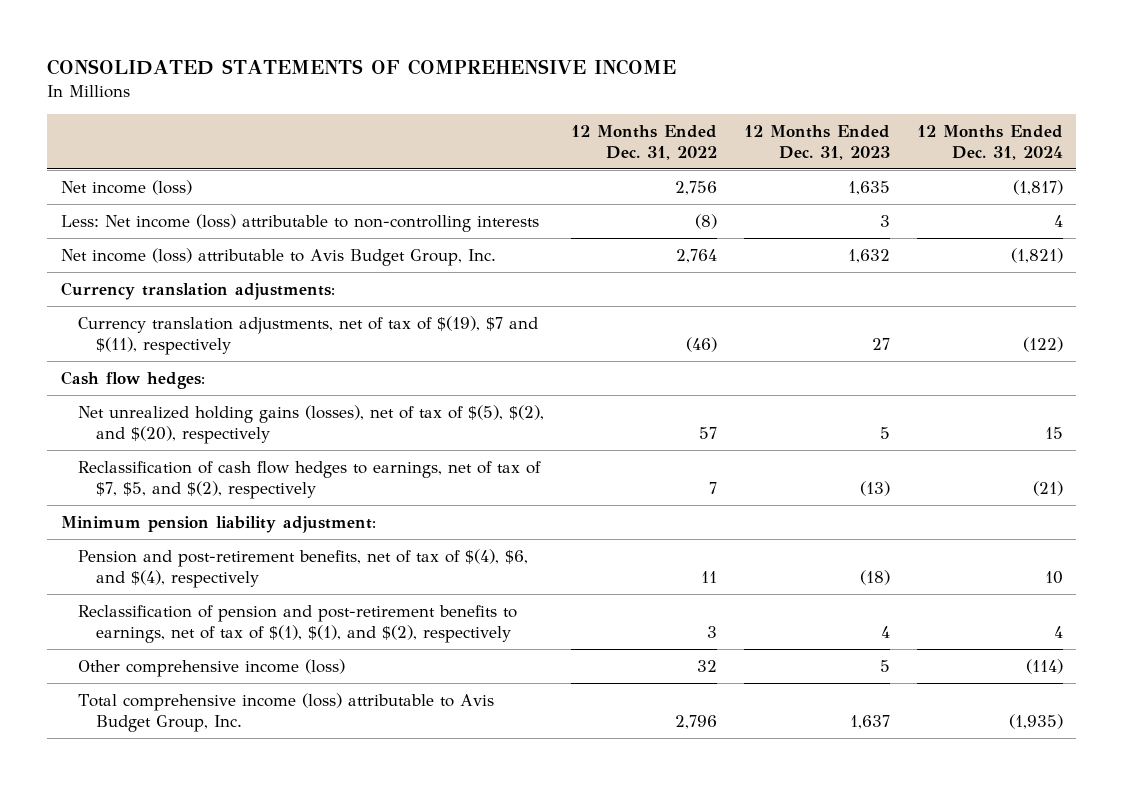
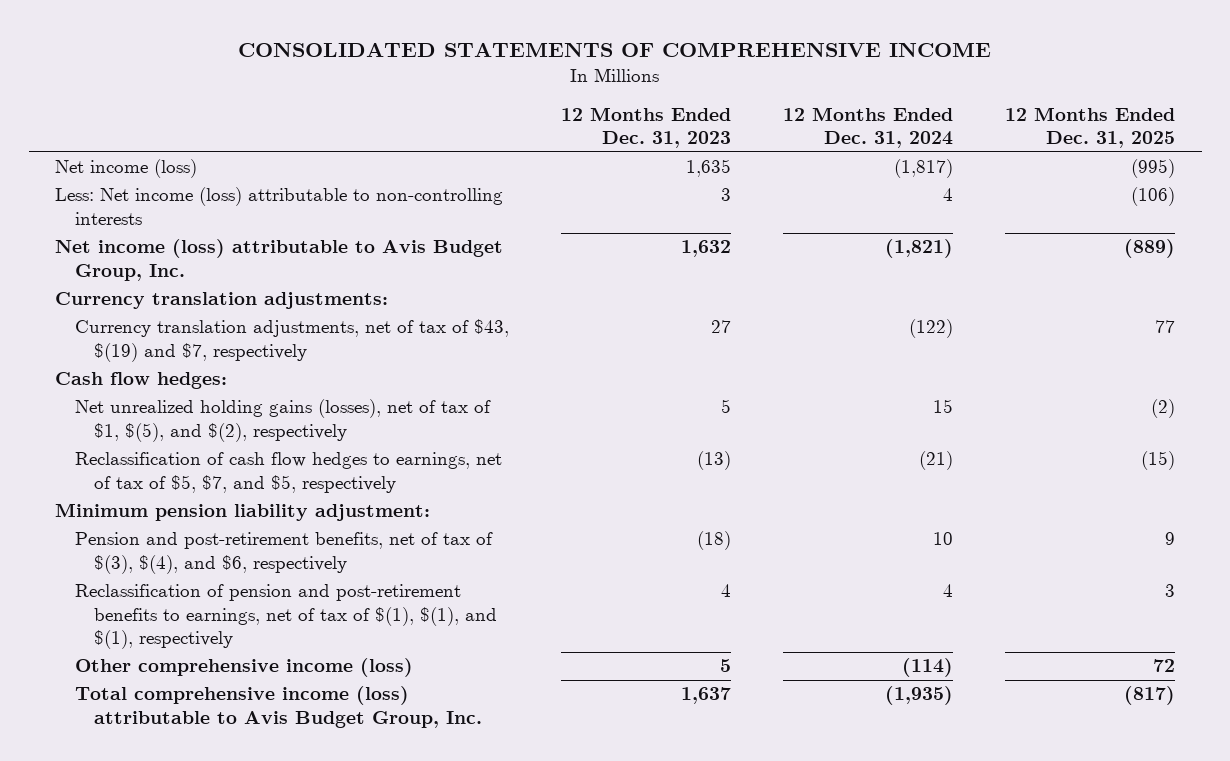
[571,124,718,160] 12 Months Ended Dec. 31, 2022 -> none
none -> [1005,106,1176,149] 12 Months Ended Dec. 31, 2025
[78,315,539,355] Currency translation adjustments, net of tax of $(19), $7 and $(11), respectively -> [74,319,509,362] Currency translation adjustments, net of tax of $43, $(19) and $7, respectively
[78,404,545,444] Net unrealized holding gains (losses), net of tax of $(5), $(2), and $(20), respectively -> [74,399,491,442] Net unrealized holding gains (losses), net of tax of $1, $(5), and $(2), respectively
[78,460,542,499] Reclassification of cash flow hedges to earnings, net of tax of $7, $5, and $(2), respectively -> [74,452,502,493] Reclassification of cash flow hedges to earnings, net of tax of $5, $7, and $5, respectively
[78,548,529,588] Pension and post-retirement benefits, net of tax of $(4), $6, and $(4), respectively -> [74,532,493,574] Pension and post-retirement benefits, net of tax of $(3), $(4), and $6, respectively
[78,604,518,643] Reclassification of pension and post-retirement benefits to earnings, net of tax of $(1), $(1), and $(2), respectively -> [74,584,498,650] Reclassification of pension and post-retirement benefits to earnings, net of tax of $(1), $(1), and $(1), respectively

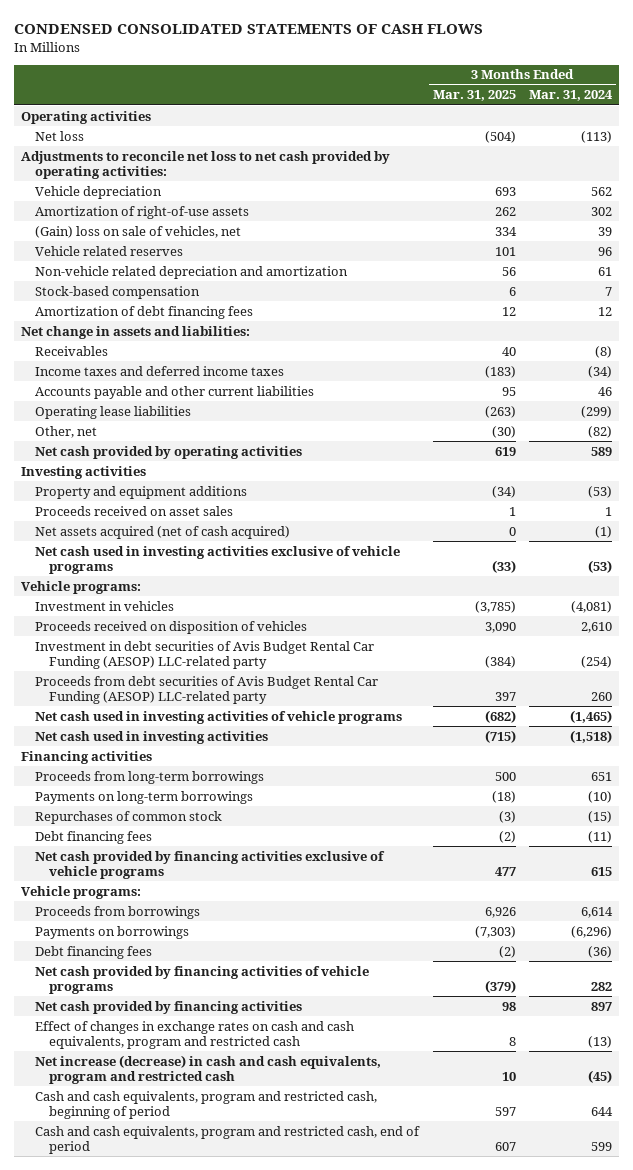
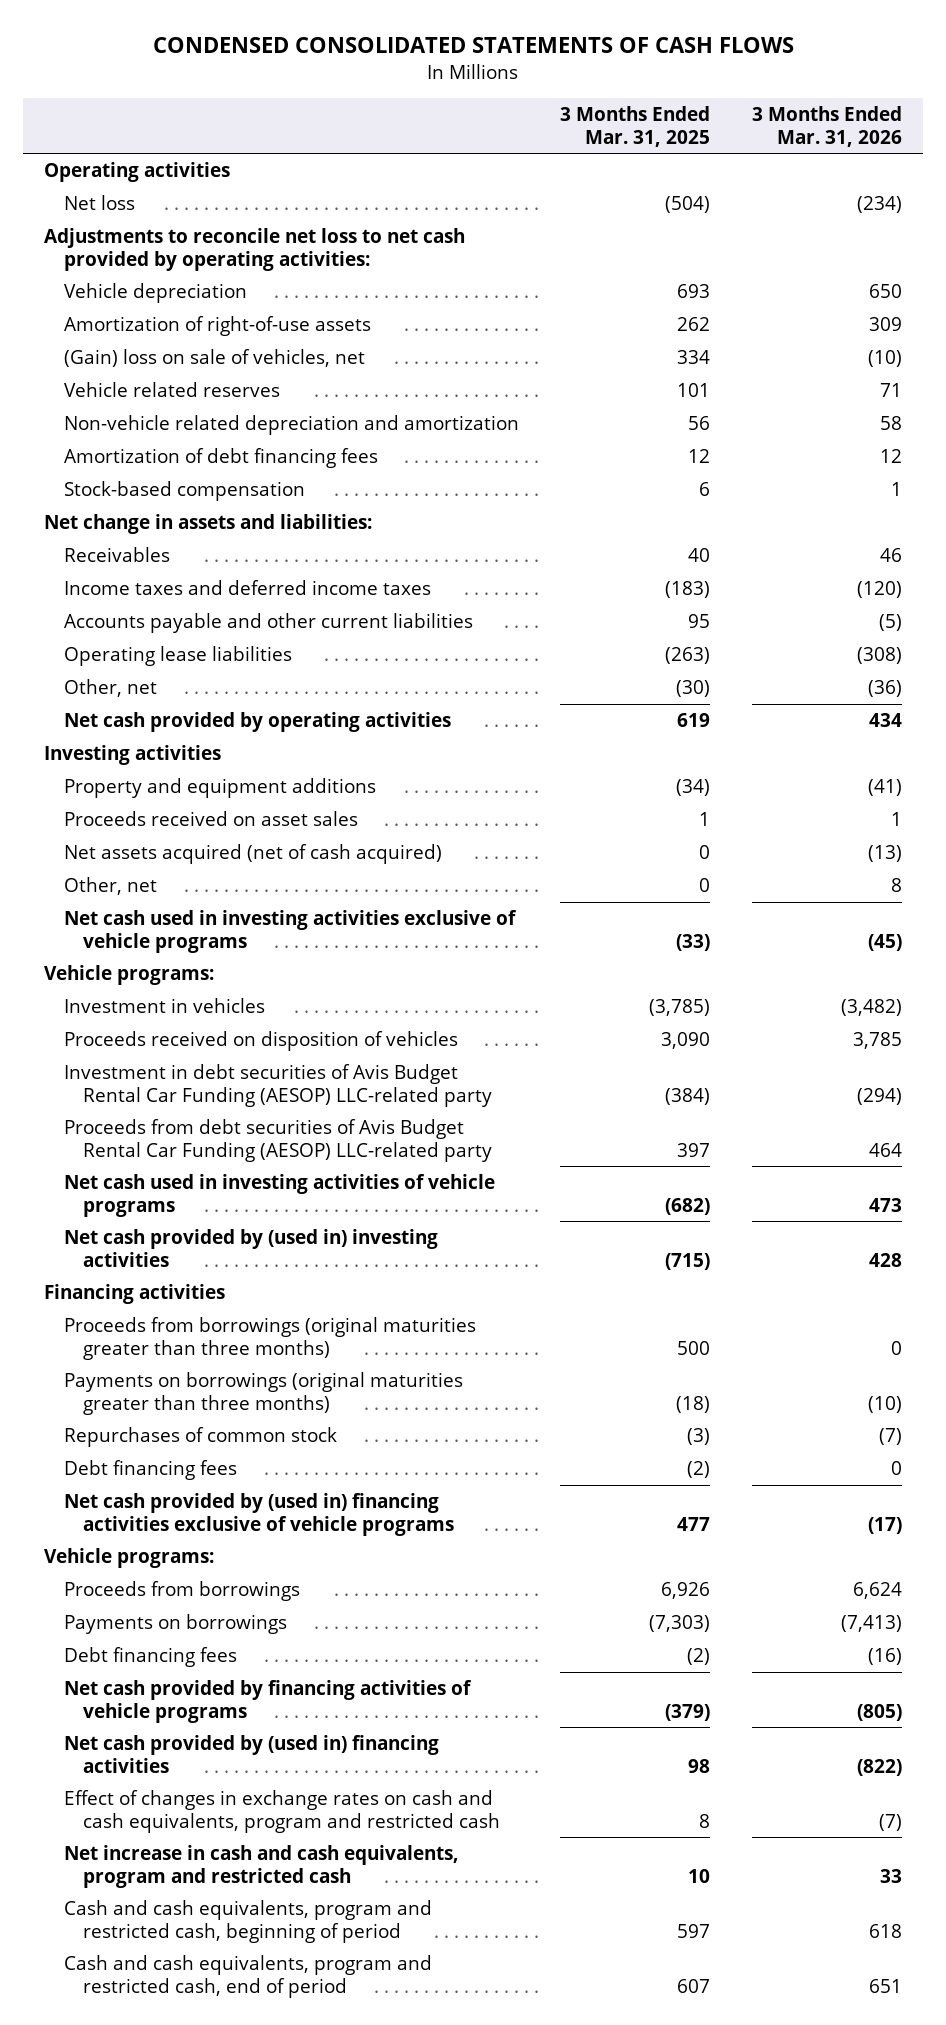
[529,90,614,102] Mar. 31, 2024 -> none
none -> [752,106,903,147] 3 Months Ended Mar. 31, 2026
[34,285,200,299] Stock-based compensation -> [63,481,305,502] Stock-based compensation
none -> [63,877,157,896] Other, net
[34,730,268,744] Net cash used in investing activities -> [63,1229,438,1267] Net cash provided by (used in) investing activities
[34,770,264,784] Proceeds from long-term borrowings -> none
[34,790,253,804] Payments on long-term borrowings -> none
none -> [63,1317,476,1360] Proceeds from borrowings (original maturities greater than three months)
none -> [63,1372,463,1415] Payments on borrowings (original maturities greater than three months)
[34,850,385,880] Net cash provided by financing activities exclusive of vehicle programs -> [63,1493,455,1536] Net cash provided by (used in) financing activities exclusive of vehicle programs
[34,1000,302,1014] Net cash provided by financing activities -> [63,1735,439,1773] Net cash provided by (used in) financing activities
[34,1054,381,1085] Net increase (decrease) in cash and cash equivalents, program and restricted cash -> [63,1845,459,1888] Net increase in cash and cash equivalents, program and restricted cash

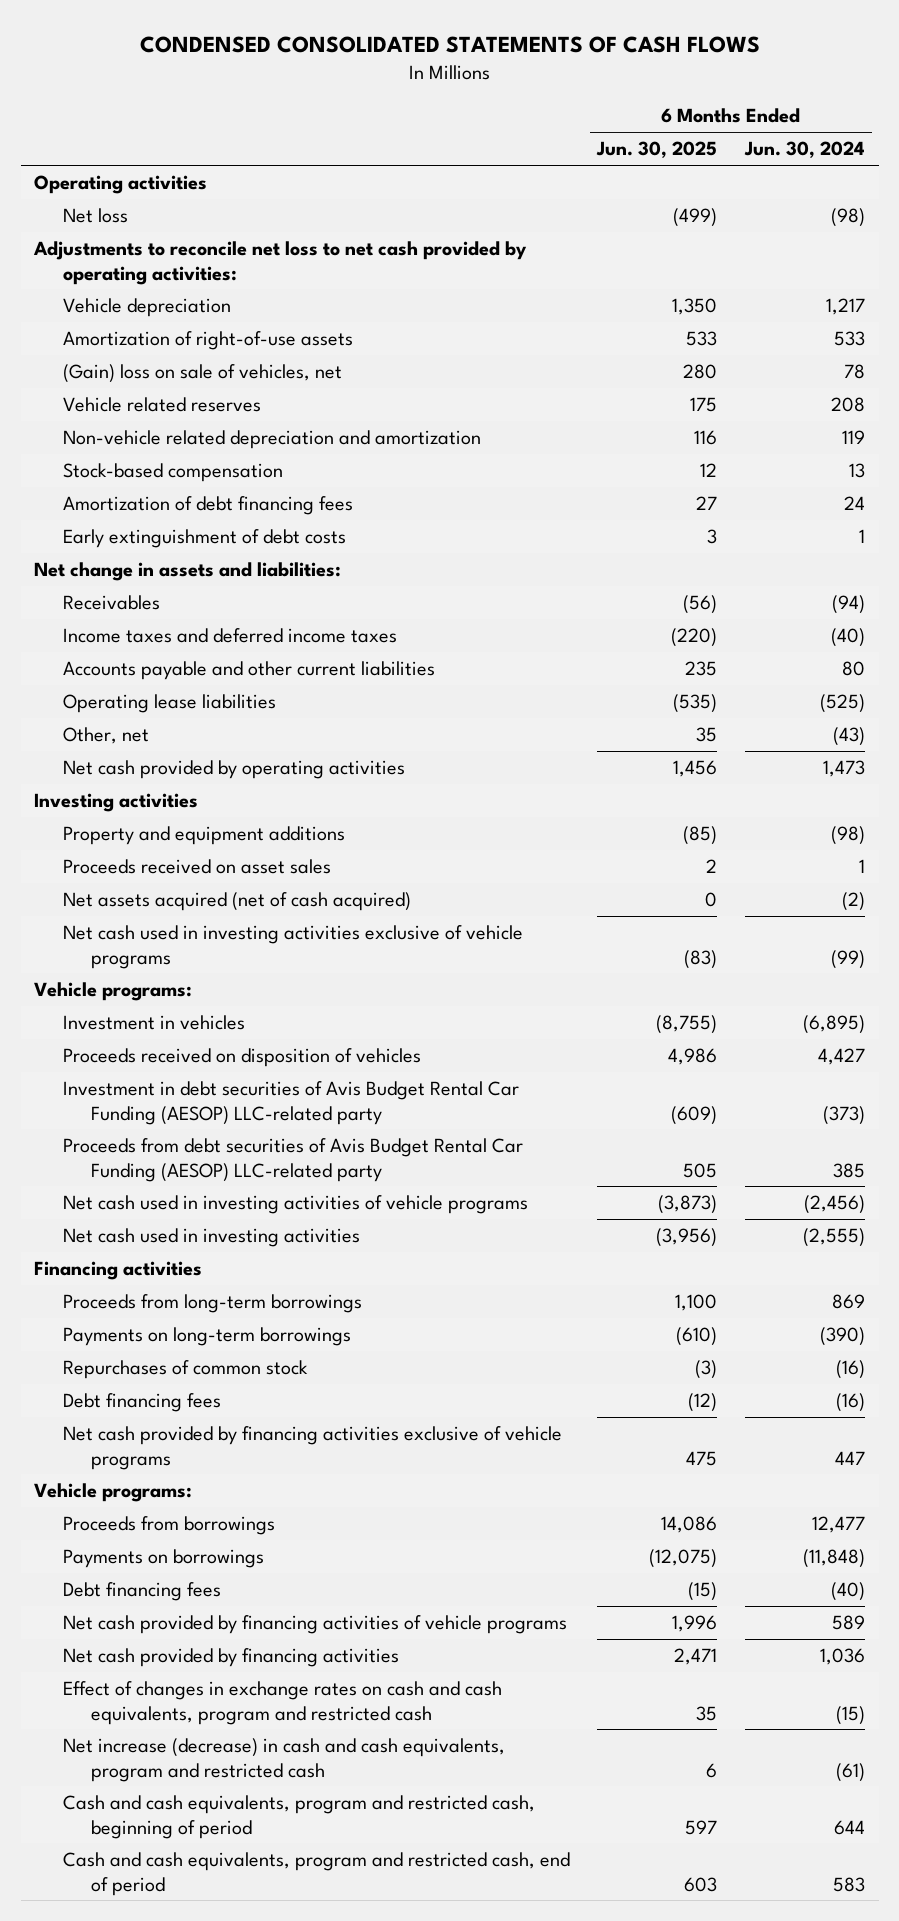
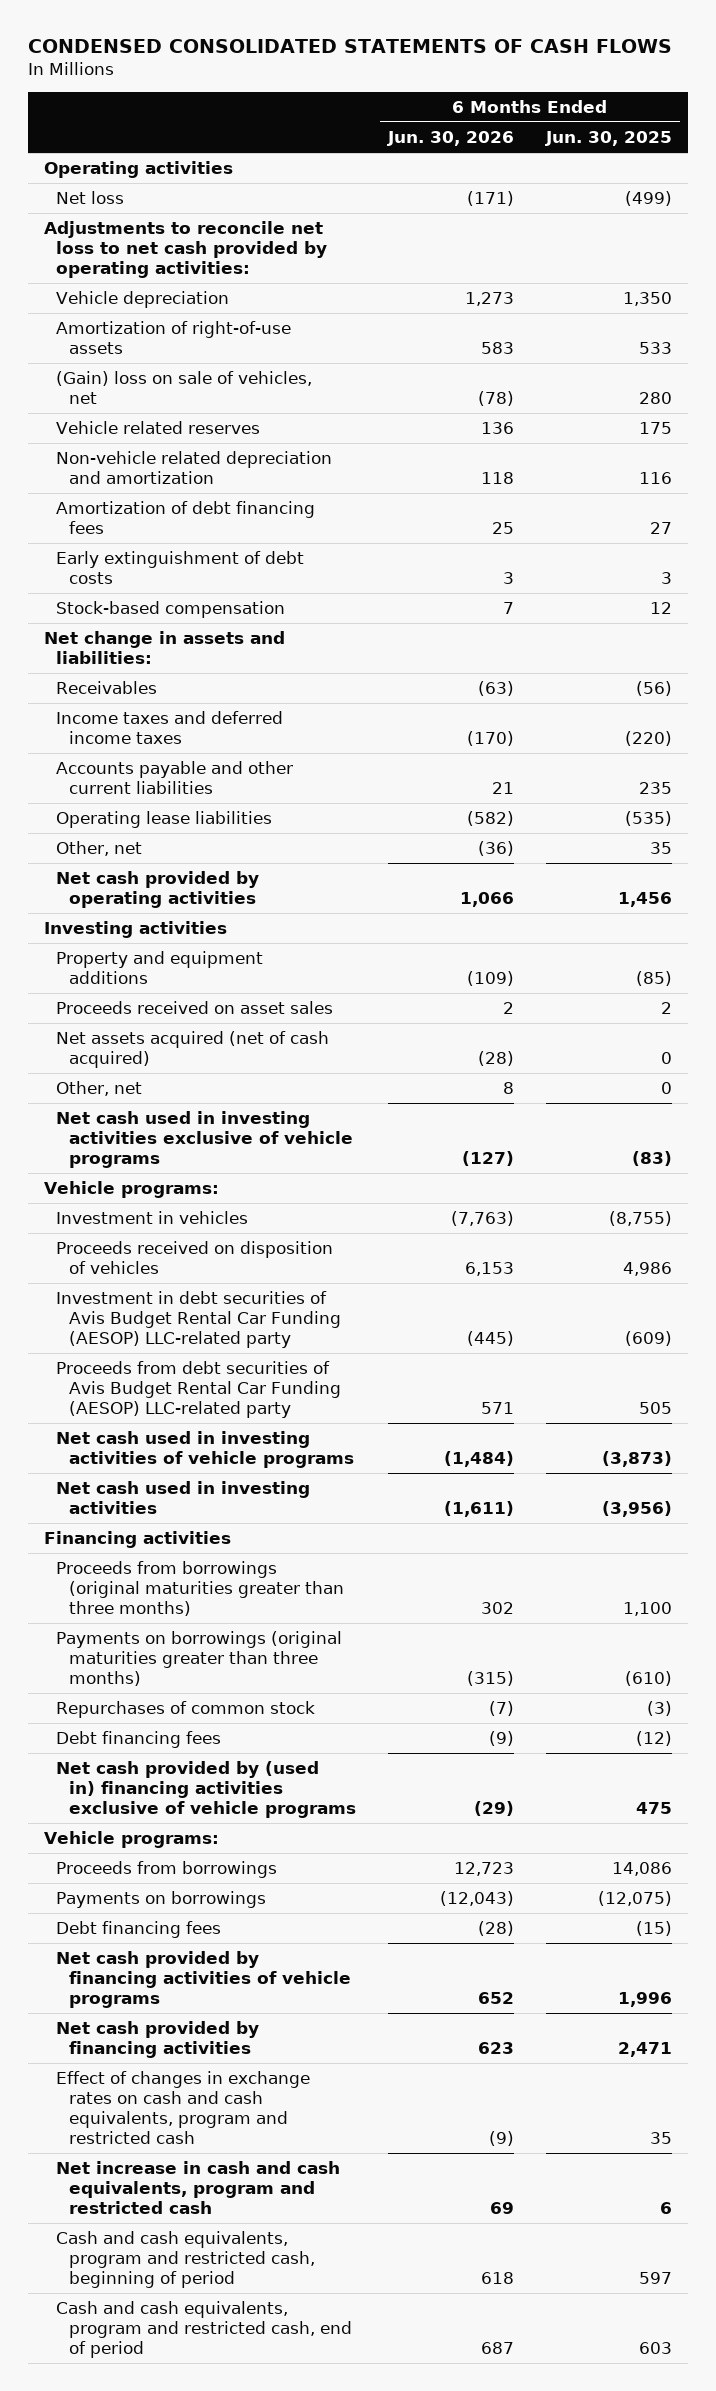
[743,141,865,159] Jun. 30, 2024 -> none
none -> [386,130,514,146] Jun. 30, 2026
[62,463,283,483] Stock-based compensation -> [56,601,286,619] Stock-based compensation
none -> [56,1081,143,1097] Other, net
[62,1294,362,1314] Proceeds from long-term borrowings -> none
[62,1327,351,1347] Payments on long-term borrowings -> none
none -> [56,1561,344,1616] Proceeds from borrowings (original maturities greater than three months)
none -> [56,1631,343,1686] Payments on borrowings (original maturities greater than three months)
[62,1426,562,1470] Net cash provided by financing activities exclusive of vehicle programs -> [56,1761,356,1818] Net cash provided by (used in) financing activities exclusive of vehicle programs
[62,1738,505,1782] Net increase (decrease) in cash and cash equivalents, program and restricted cash -> [56,2161,341,2214] Net increase in cash and cash equivalents, program and restricted cash

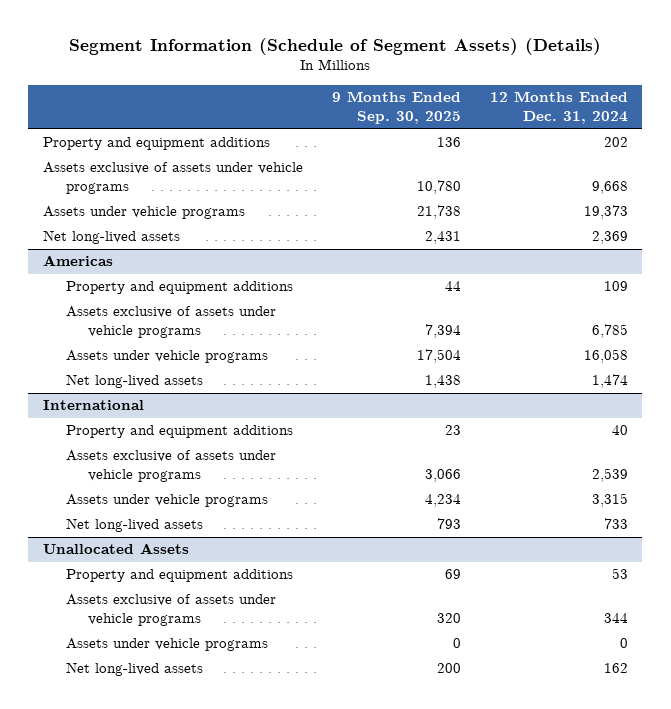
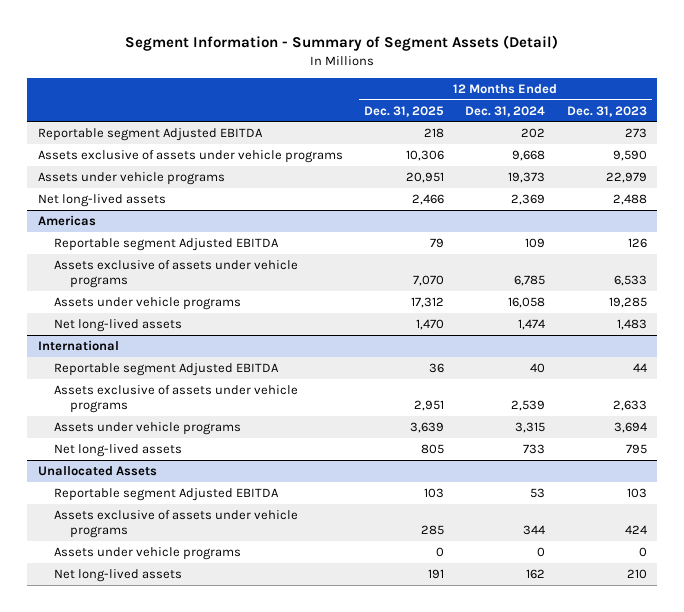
[69,37,602,55] Segment Information (Schedule of Segment Assets) (Details) -> [125,35,559,52] Segment Information - Summary of Segment Assets (Detail)
[331,91,461,125] 9 Months Ended Sep. 30, 2025 -> none
none -> [364,105,445,117] Dec. 31, 2025
none -> [566,105,647,117] Dec. 31, 2023
[42,137,270,151] Property and equipment additions -> [37,127,263,141] Reportable segment Adjusted EBITDA
[65,281,293,295] Property and equipment additions -> [53,237,279,251] Reportable segment Adjusted EBITDA
[65,425,293,439] Property and equipment additions -> [53,362,279,376] Reportable segment Adjusted EBITDA
[65,569,293,583] Property and equipment additions -> [53,487,279,501] Reportable segment Adjusted EBITDA

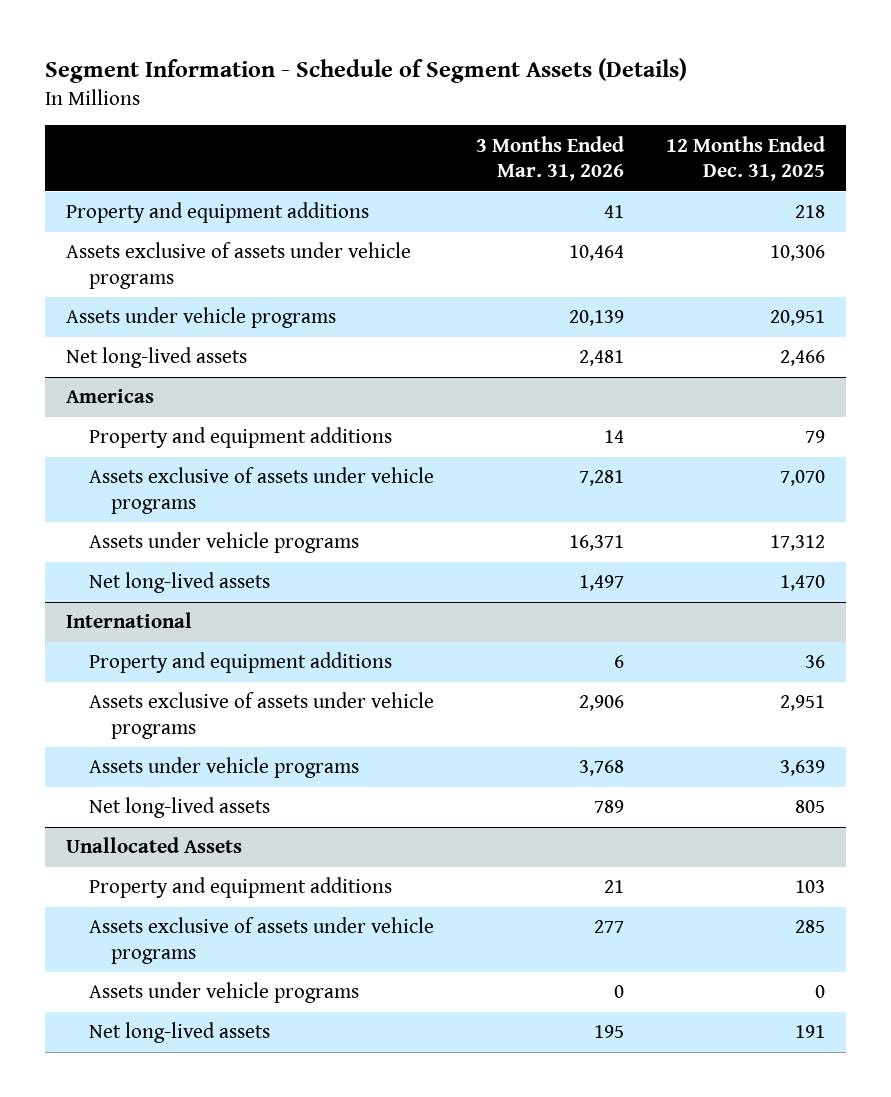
[125,35,559,52] Segment Information - Summary of Segment Assets (Detail) -> [45,58,688,84] Segment Information - Schedule of Segment Assets (Details)
[465,105,546,117] Dec. 31, 2024 -> none
[566,105,647,117] Dec. 31, 2023 -> none
none -> [475,135,624,182] 3 Months Ended Mar. 31, 2026
[37,127,263,141] Reportable segment Adjusted EBITDA -> [66,202,370,224] Property and equipment additions
[53,237,279,251] Reportable segment Adjusted EBITDA -> [88,427,392,449] Property and equipment additions
[53,362,279,376] Reportable segment Adjusted EBITDA -> [88,652,392,674] Property and equipment additions
[53,487,279,501] Reportable segment Adjusted EBITDA -> [88,877,392,899] Property and equipment additions

